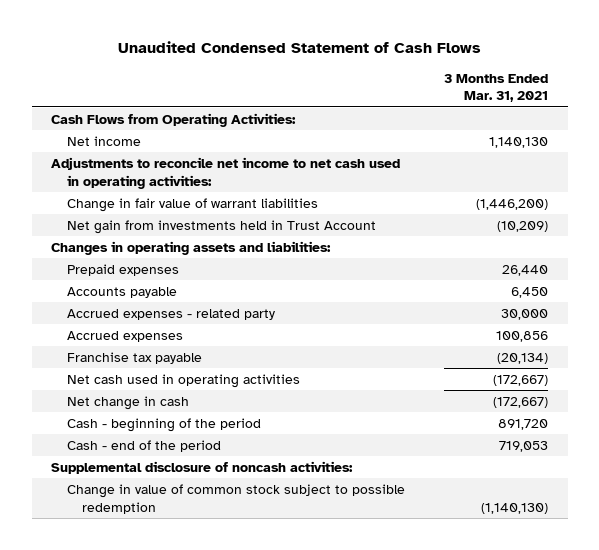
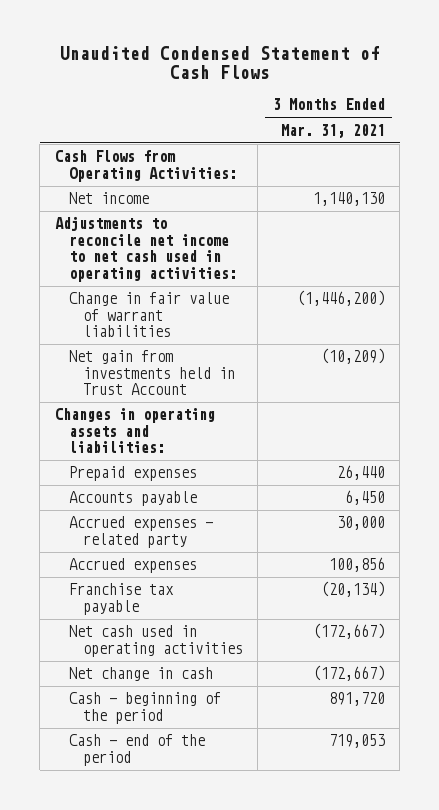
[51,460,354,474] Supplemental disclosure of noncash activities: -> none
[66,483,405,514] Change in value of common stock subject to possible redemption -> none

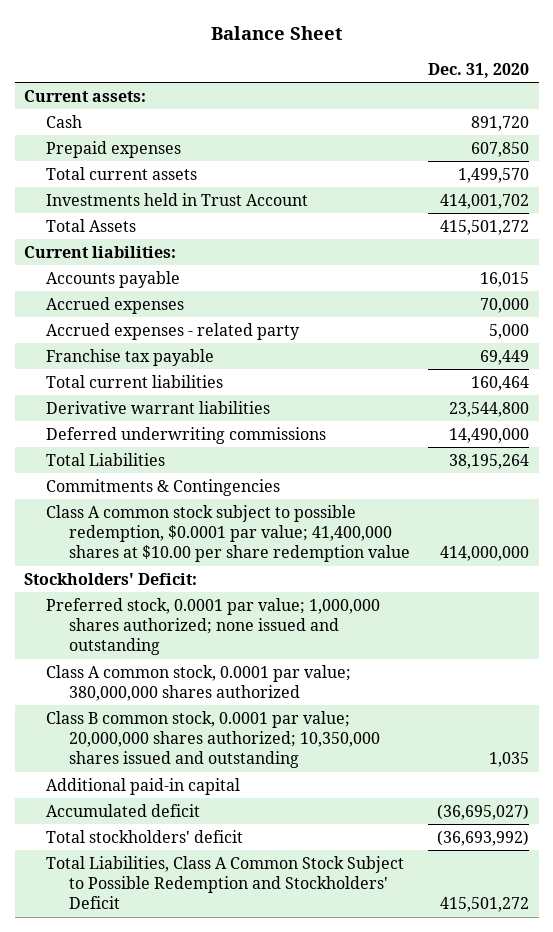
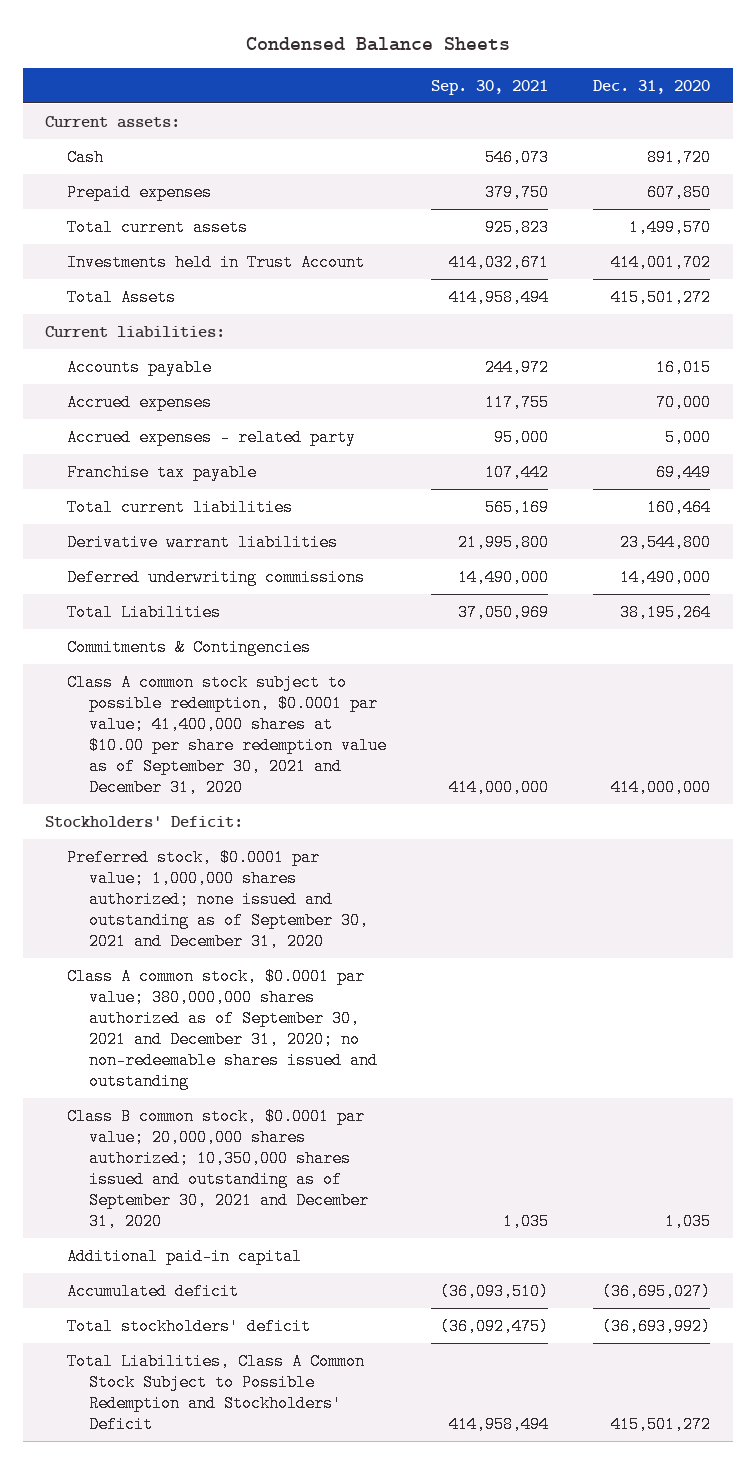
[210,25,343,40] Balance Sheet -> [245,37,510,52] Condensed Balance Sheets
none -> [431,80,549,96] Sep. 30, 2021
[46,504,410,563] Class A common stock subject to possible redemption, $0.0001 par value; 41,400,000 shares at $10.00 per share redemption value -> [67,673,387,797] Class A common stock subject to possible redemption, $0.0001 par value; 41,400,000 shares at $10.00 per share redemption value as of September 30, 2021 and December 31, 2020
[46,597,381,656] Preferred stock, 0.0001 par value; 1,000,000 shares authorized; none issued and outstanding -> [67,848,369,950] Preferred stock, $0.0001 par value; 1,000,000 shares authorized; none issued and outstanding as of September 30, 2021 and December 31, 2020
[46,664,352,702] Class A common stock, 0.0001 par value; 380,000,000 shares authorized -> [67,967,378,1091] Class A common stock, $0.0001 par value; 380,000,000 shares authorized as of September 30, 2021 and December 31, 2020; no non-redeemable shares issued and outstanding
[46,710,380,769] Class B common stock, 0.0001 par value; 20,000,000 shares authorized; 10,350,000 shares issued and outstanding -> [67,1107,369,1231] Class B common stock, $0.0001 par value; 20,000,000 shares authorized; 10,350,000 shares issued and outstanding as of September 30, 2021 and December 31, 2020

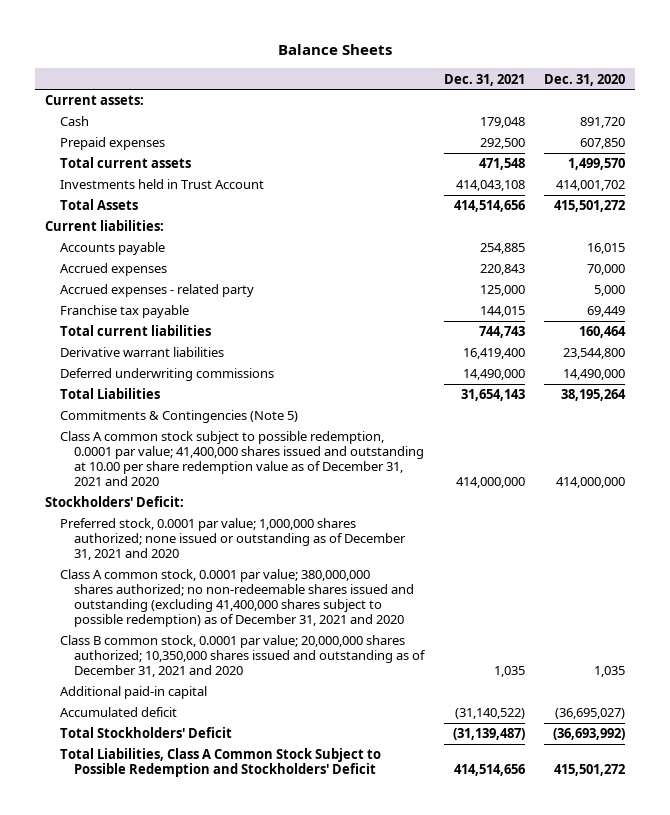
[245,37,510,52] Condensed Balance Sheets -> [278,44,393,56] Balance Sheets
[431,80,549,96] Sep. 30, 2021 -> none
none -> [443,73,525,86] Dec. 31, 2021
[67,638,312,656] Commitments & Contingencies -> [59,410,298,424] Commitments & Contingencies (Note 5)
[67,673,387,797] Class A common stock subject to possible redemption, $0.0001 par value; 41,400,000 shares at $10.00 per share redemption value as of September 30, 2021 and December 31, 2020 -> [59,431,425,487] Class A common stock subject to possible redemption, 0.0001 par value; 41,400,000 shares issued and outstanding at 10.00 per share redemption value as of December 31, 2021 and 2020
[67,848,369,950] Preferred stock, $0.0001 par value; 1,000,000 shares authorized; none issued and outstanding as of September 30, 2021 and December 31, 2020 -> [59,518,407,561] Preferred stock, 0.0001 par value; 1,000,000 shares authorized; none issued or outstanding as of December 31, 2021 and 2020
[67,967,378,1091] Class A common stock, $0.0001 par value; 380,000,000 shares authorized as of September 30, 2021 and December 31, 2020; no non-redeemable shares issued and outstanding -> [59,569,415,628] Class A common stock, 0.0001 par value; 380,000,000 shares authorized; no non-redeemable shares issued and outstanding (excluding 41,400,000 shares subject to possible redemption) as of December 31, 2021 and 2020
[67,1107,369,1231] Class B common stock, $0.0001 par value; 20,000,000 shares authorized; 10,350,000 shares issued and outstanding as of September 30, 2021 and December 31, 2020 -> [59,635,427,678] Class B common stock, 0.0001 par value; 20,000,000 shares authorized; 10,350,000 shares issued and outstanding as of December 31, 2021 and 2020
[67,1317,312,1335] Total stockholders' deficit -> [59,727,232,739] Total Stockholders' Deficit

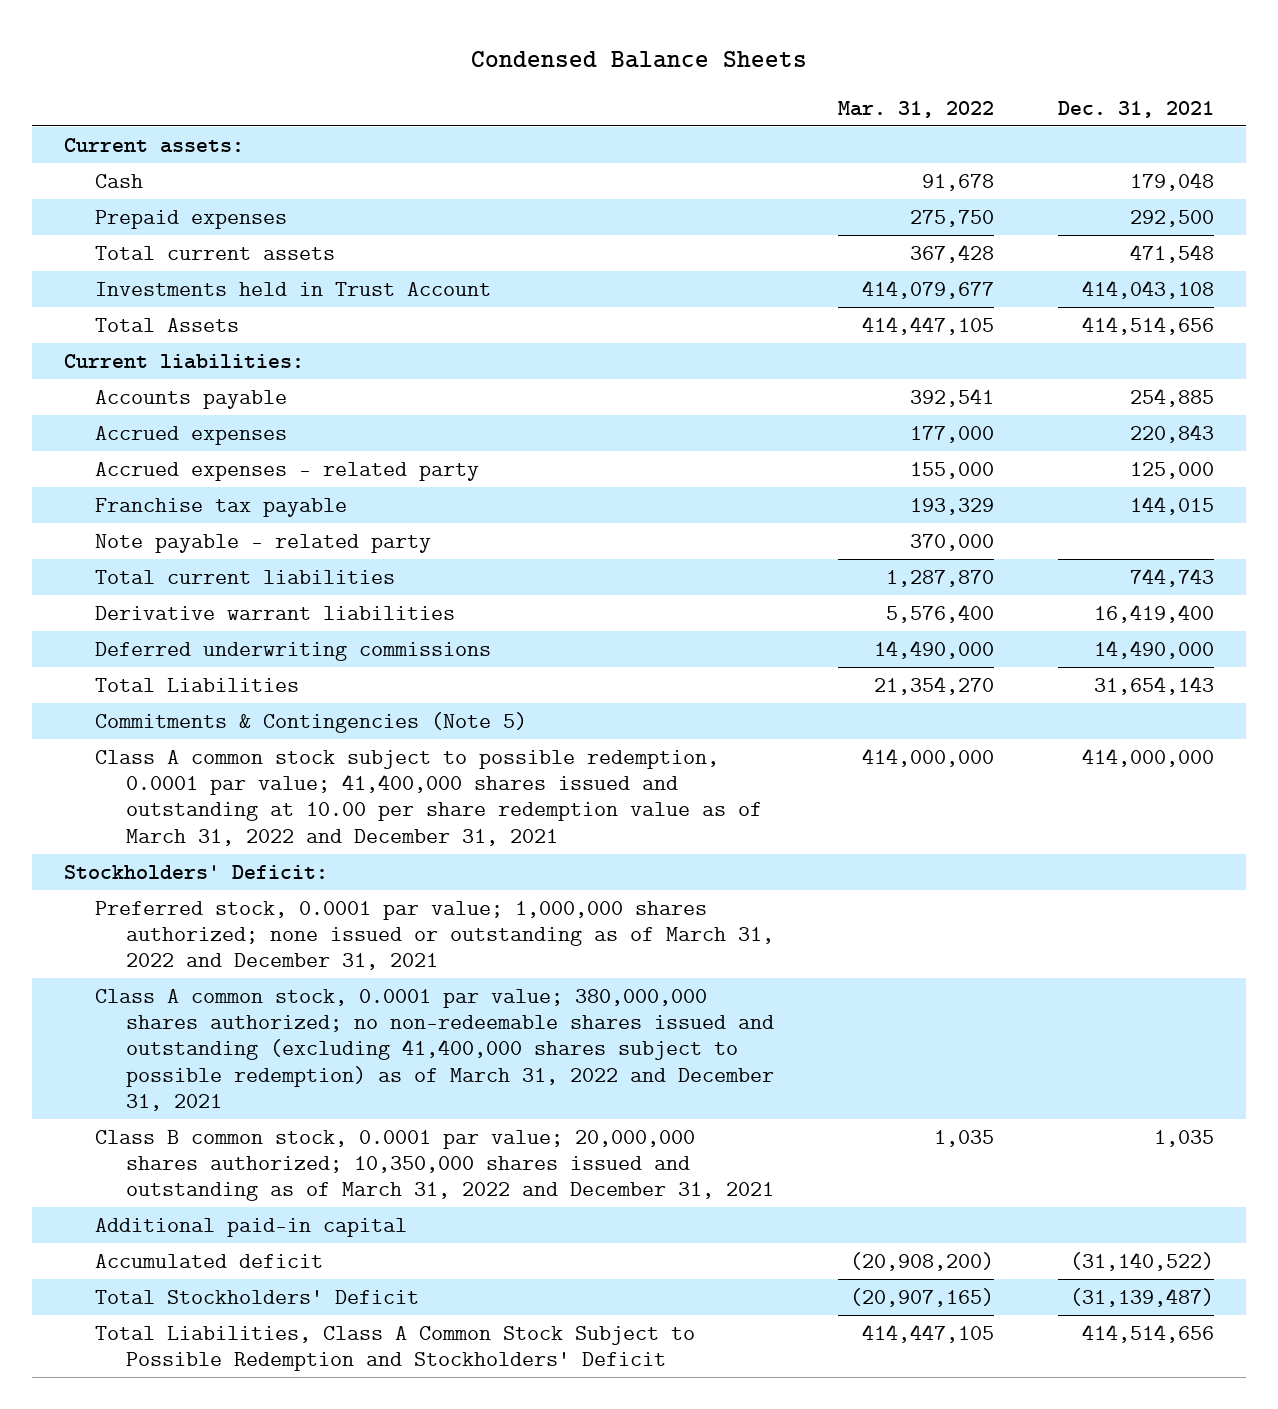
[278,44,393,56] Balance Sheets -> [470,51,807,69] Condensed Balance Sheets
[544,73,626,86] Dec. 31, 2020 -> none
none -> [838,100,995,118] Mar. 31, 2022
none -> [94,533,431,553] Note payable - related party
[59,431,425,487] Class A common stock subject to possible redemption, 0.0001 par value; 41,400,000 shares issued and outstanding at 10.00 per share redemption value as of December 31, 2021 and 2020 -> [94,749,763,846] Class A common stock subject to possible redemption, 0.0001 par value; 41,400,000 shares issued and outstanding at 10.00 per share redemption value as of March 31, 2022 and December 31, 2021
[59,518,407,561] Preferred stock, 0.0001 par value; 1,000,000 shares authorized; none issued or outstanding as of December 31, 2021 and 2020 -> [94,900,775,971] Preferred stock, 0.0001 par value; 1,000,000 shares authorized; none issued or outstanding as of March 31, 2022 and December 31, 2021
[59,569,415,628] Class A common stock, 0.0001 par value; 380,000,000 shares authorized; no non-redeemable shares issued and outstanding (excluding 41,400,000 shares subject to possible redemption) as of December 31, 2021 and 2020 -> [94,988,775,1112] Class A common stock, 0.0001 par value; 380,000,000 shares authorized; no non-redeemable shares issued and outstanding (excluding 41,400,000 shares subject to possible redemption) as of March 31, 2022 and December 31, 2021
[59,635,427,678] Class B common stock, 0.0001 par value; 20,000,000 shares authorized; 10,350,000 shares issued and outstanding as of December 31, 2021 and 2020 -> [94,1129,775,1202] Class B common stock, 0.0001 par value; 20,000,000 shares authorized; 10,350,000 shares issued and outstanding as of March 31, 2022 and December 31, 2021

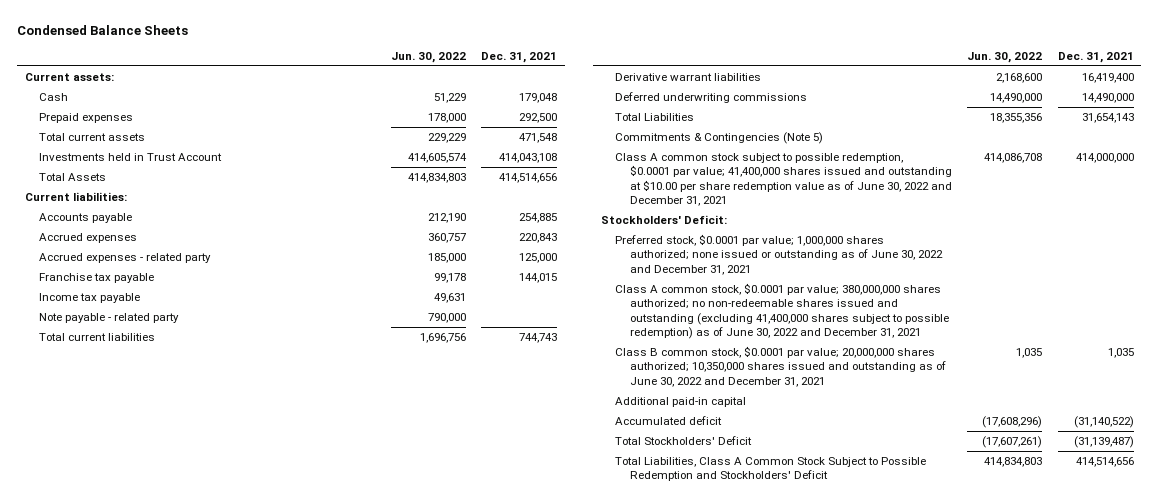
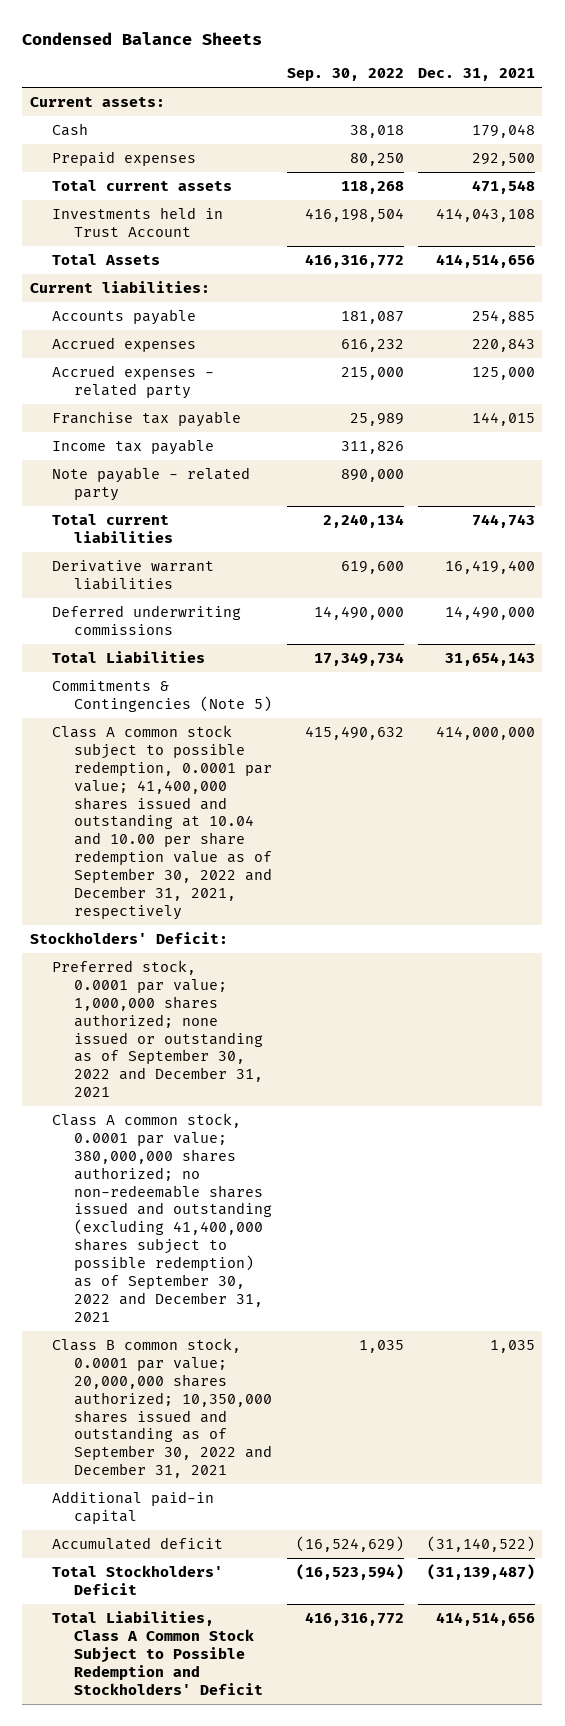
[390,52,466,64] Jun. 30, 2022 -> none
none -> [286,67,404,81] Sep. 30, 2022
[615,152,952,207] Class A common stock subject to possible redemption, $0.0001 par value; 41,400,000 shares issued and outstanding at $10.00 per share redemption value as of June 30, 2022 and December 31, 2021 -> [51,725,273,920] Class A common stock subject to possible redemption, 0.0001 par value; 41,400,000 shares issued and outstanding at 10.04 and 10.00 per share redemption value as of September 30, 2022 and December 31, 2021, respectively
[615,233,943,275] Preferred stock, $0.0001 par value; 1,000,000 shares authorized; none issued or outstanding as of June 30, 2022 and December 31, 2021 -> [51,960,264,1098] Preferred stock, 0.0001 par value; 1,000,000 shares authorized; none issued or outstanding as of September 30, 2022 and December 31, 2021
[615,282,949,340] Class A common stock, $0.0001 par value; 380,000,000 shares authorized; no non-redeemable shares issued and outstanding (excluding 41,400,000 shares subject to possible redemption) as of June 30, 2022 and December 31, 2021 -> [51,1113,273,1322] Class A common stock, 0.0001 par value; 380,000,000 shares authorized; no non-redeemable shares issued and outstanding (excluding 41,400,000 shares subject to possible redemption) as of September 30, 2022 and December 31, 2021
[615,345,946,387] Class B common stock, $0.0001 par value; 20,000,000 shares authorized; 10,350,000 shares issued and outstanding as of June 30, 2022 and December 31, 2021 -> [51,1338,273,1479] Class B common stock, 0.0001 par value; 20,000,000 shares authorized; 10,350,000 shares issued and outstanding as of September 30, 2022 and December 31, 2021

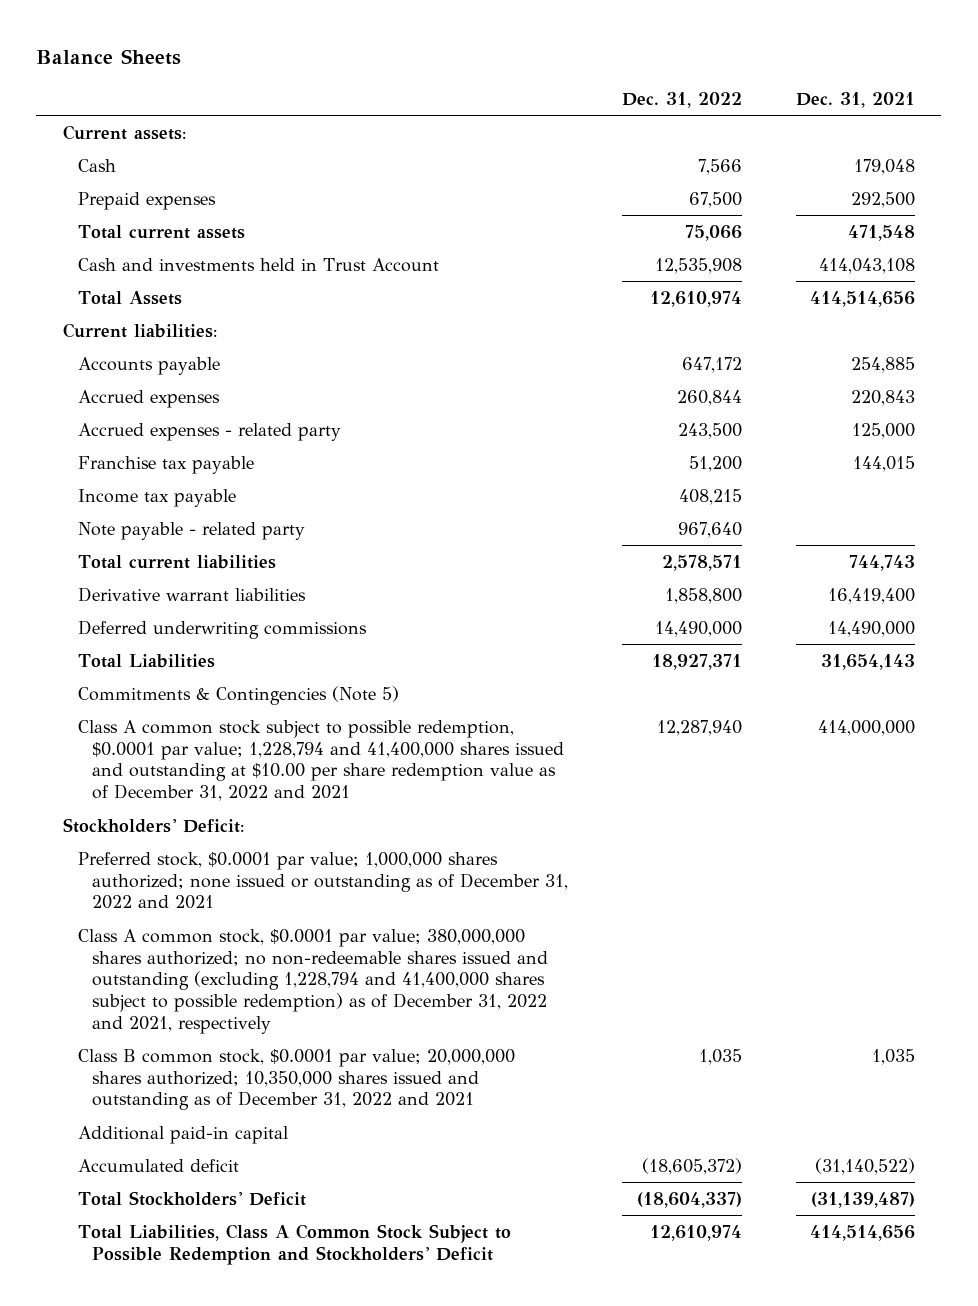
[22,31,263,45] Condensed Balance Sheets -> [36,49,182,66] Balance Sheets
[286,67,404,81] Sep. 30, 2022 -> none
none -> [621,92,742,109] Dec. 31, 2022
[51,207,223,237] Investments held in Trust Account -> [77,257,439,272] Cash and investments held in Trust Account
[51,725,273,920] Class A common stock subject to possible redemption, 0.0001 par value; 41,400,000 shares issued and outstanding at 10.04 and 10.00 per share redemption value as of September 30, 2022 and December 31, 2021, respectively -> [77,719,564,802] Class A common stock subject to possible redemption, $0.0001 par value; 1,228,794 and 41,400,000 shares issued and outstanding at $10.00 per share redemption value as of December 31, 2022 and 2021
[51,960,264,1098] Preferred stock, 0.0001 par value; 1,000,000 shares authorized; none issued or outstanding as of September 30, 2022 and December 31, 2021 -> [77,851,568,910] Preferred stock, $0.0001 par value; 1,000,000 shares authorized; none issued or outstanding as of December 31, 2022 and 2021
[51,1113,273,1322] Class A common stock, 0.0001 par value; 380,000,000 shares authorized; no non-redeemable shares issued and outstanding (excluding 41,400,000 shares subject to possible redemption) as of September 30, 2022 and December 31, 2021 -> [77,928,548,1035] Class A common stock, $0.0001 par value; 380,000,000 shares authorized; no non-redeemable shares issued and outstanding (excluding 1,228,794 and 41,400,000 shares subject to possible redemption) as of December 31, 2022 and 2021, respectively
[51,1338,273,1479] Class B common stock, 0.0001 par value; 20,000,000 shares authorized; 10,350,000 shares issued and outstanding as of September 30, 2022 and December 31, 2021 -> [77,1048,515,1111] Class B common stock, $0.0001 par value; 20,000,000 shares authorized; 10,350,000 shares issued and outstanding as of December 31, 2022 and 2021

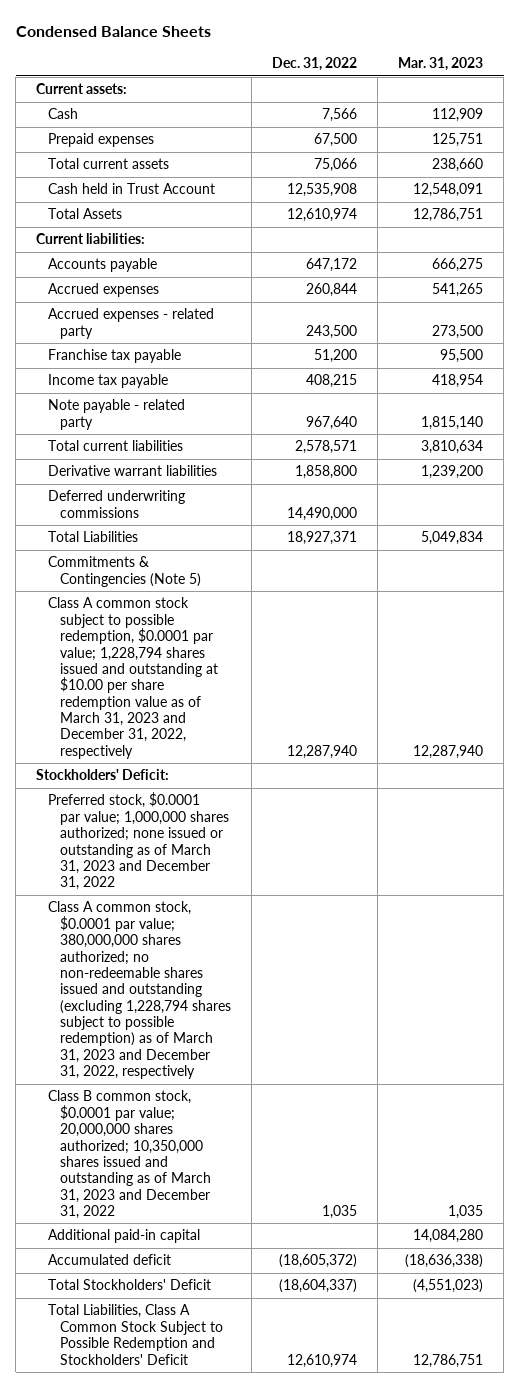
[36,49,182,66] Balance Sheets -> [15,26,211,38] Condensed Balance Sheets
[795,92,915,109] Dec. 31, 2021 -> none
none -> [398,57,484,72] Mar. 31, 2023
[77,257,439,272] Cash and investments held in Trust Account -> [47,183,215,195] Cash held in Trust Account
[77,719,564,802] Class A common stock subject to possible redemption, $0.0001 par value; 1,228,794 and 41,400,000 shares issued and outstanding at $10.00 per share redemption value as of December 31, 2022 and 2021 -> [47,597,218,759] Class A common stock subject to possible redemption, $0.0001 par value; 1,228,794 shares issued and outstanding at $10.00 per share redemption value as of March 31, 2023 and December 31, 2022, respectively
[77,851,568,910] Preferred stock, $0.0001 par value; 1,000,000 shares authorized; none issued or outstanding as of December 31, 2022 and 2021 -> [47,792,229,891] Preferred stock, $0.0001 par value; 1,000,000 shares authorized; none issued or outstanding as of March 31, 2023 and December 31, 2022
[77,928,548,1035] Class A common stock, $0.0001 par value; 380,000,000 shares authorized; no non-redeemable shares issued and outstanding (excluding 1,228,794 and 41,400,000 shares subject to possible redemption) as of December 31, 2022 and 2021, respectively -> [47,901,231,1080] Class A common stock, $0.0001 par value; 380,000,000 shares authorized; no non-redeemable shares issued and outstanding (excluding 1,228,794 shares subject to possible redemption) as of March 31, 2023 and December 31, 2022, respectively
[77,1048,515,1111] Class B common stock, $0.0001 par value; 20,000,000 shares authorized; 10,350,000 shares issued and outstanding as of December 31, 2022 and 2021 -> [47,1090,211,1220] Class B common stock, $0.0001 par value; 20,000,000 shares authorized; 10,350,000 shares issued and outstanding as of March 31, 2023 and December 31, 2022

